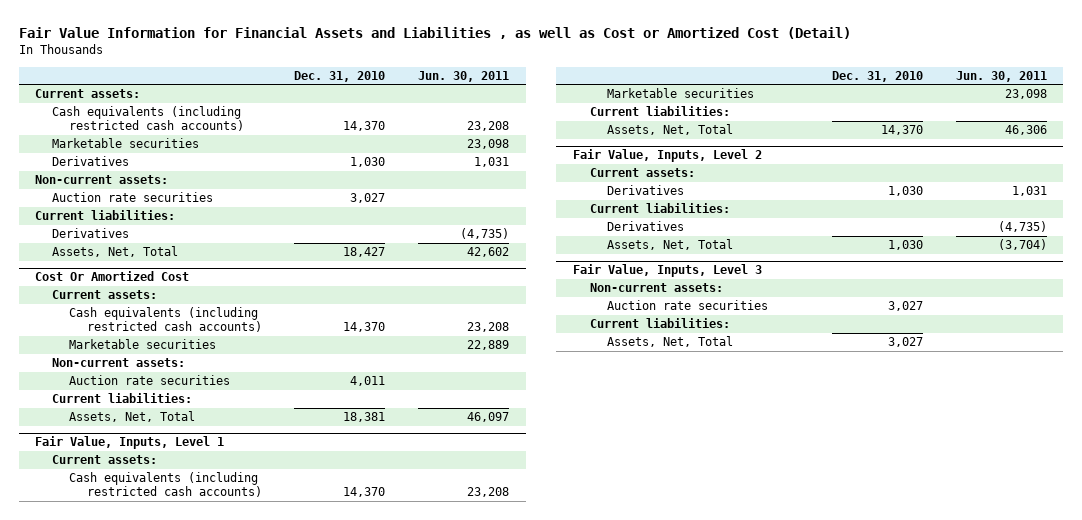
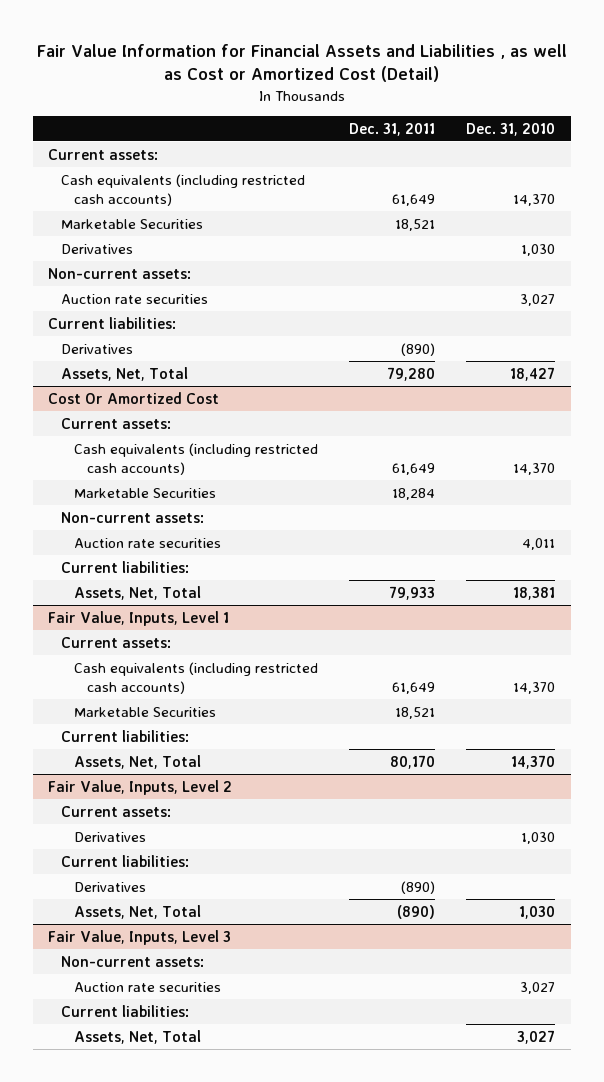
[418,70,510,82] Jun. 30, 2011 -> none
none -> [349,122,436,136] Dec. 31, 2011
[52,138,200,149] Marketable securities -> [61,218,204,229] Marketable Securities
[69,339,217,350] Marketable securities -> [74,487,217,498] Marketable Securities
[606,88,754,99] Marketable securities -> [74,706,217,717] Marketable Securities

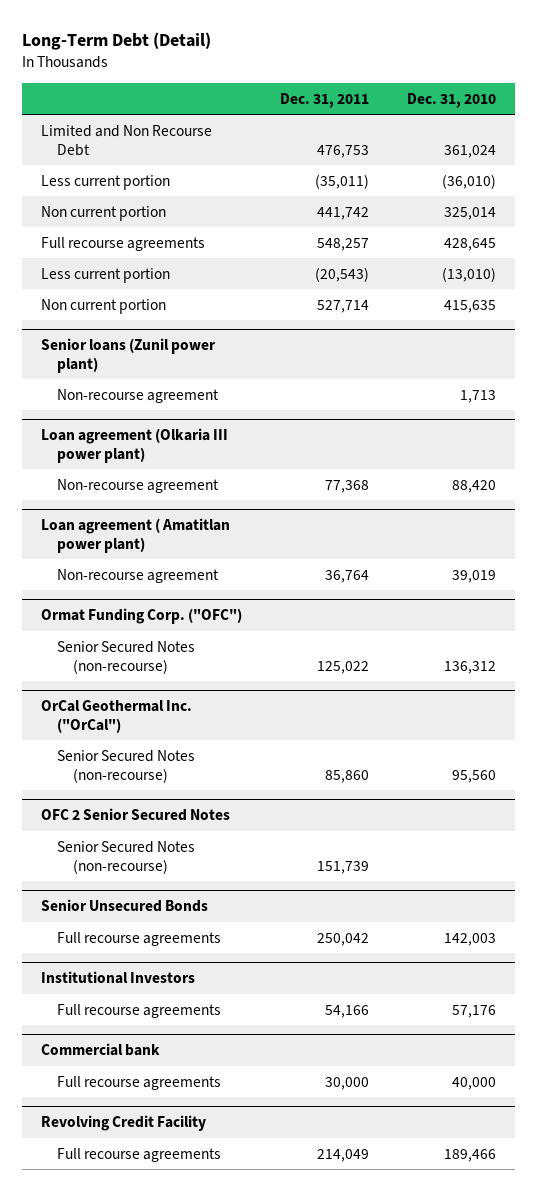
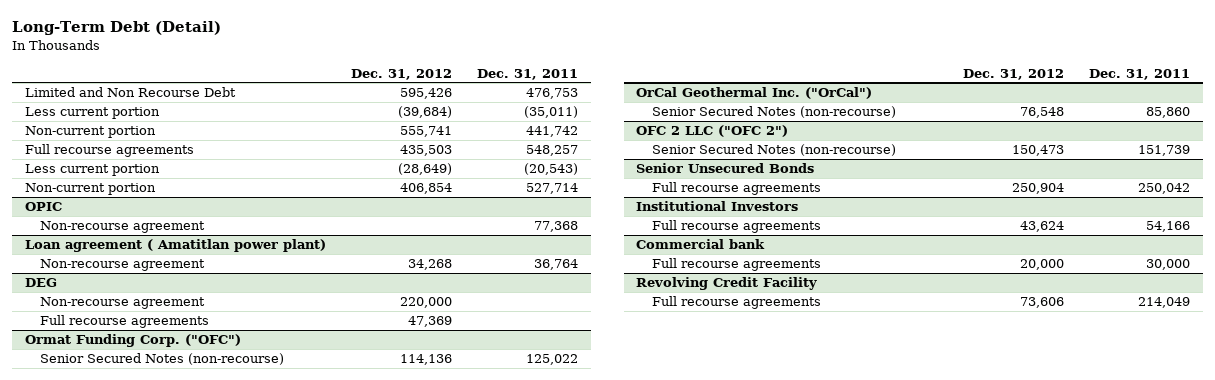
[407,92,497,108] Dec. 31, 2010 -> none
none -> [351,68,453,80] Dec. 31, 2012
[40,205,166,221] Non current portion -> [24,126,156,139] Non-current portion
[40,338,216,373] Senior loans (Zunil power plant) -> none
[57,388,220,403] Non-recourse agreement -> none
[40,428,228,463] Loan agreement (Olkaria III power plant) -> none
[40,298,166,314] Non current portion -> [24,183,156,196] Non-current portion
none -> [24,202,62,212] OPIC
none -> [24,278,57,288] DEG
none -> [40,297,206,310] Non-recourse agreement
none -> [40,315,210,329] Full recourse agreements
[40,808,230,822] OFC 2 Senior Secured Notes -> none
none -> [636,125,789,138] OFC 2 LLC ("OFC 2")

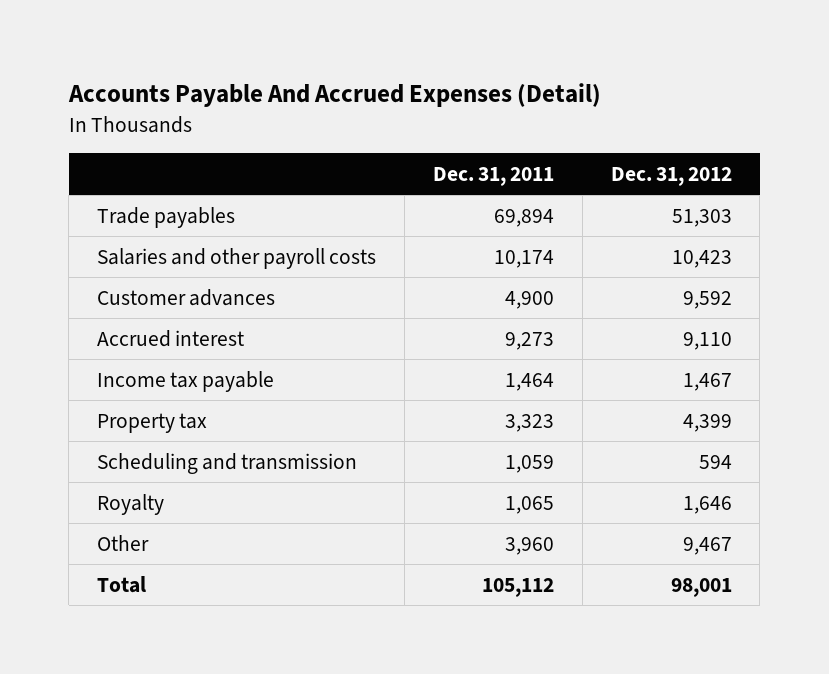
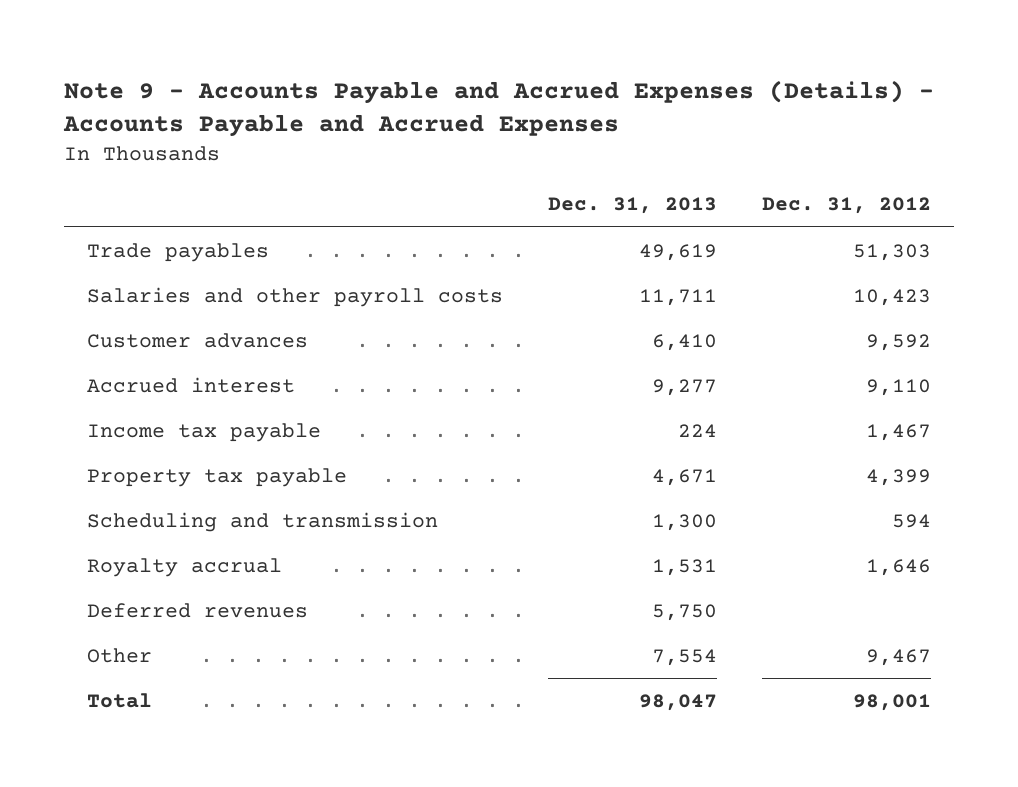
[67,83,601,108] Accounts Payable And Accrued Expenses (Detail) -> [63,79,935,138] Note 9 - Accounts Payable and Accrued Expenses (Details) - Accounts Payable and Accrued Expenses
[432,167,554,187] Dec. 31, 2011 -> none
none -> [548,197,718,215] Dec. 31, 2013
[97,412,208,433] Property tax -> [86,467,347,487] Property tax payable
[97,493,165,515] Royalty -> [86,557,282,577] Royalty accrual
none -> [86,602,308,618] Deferred revenues

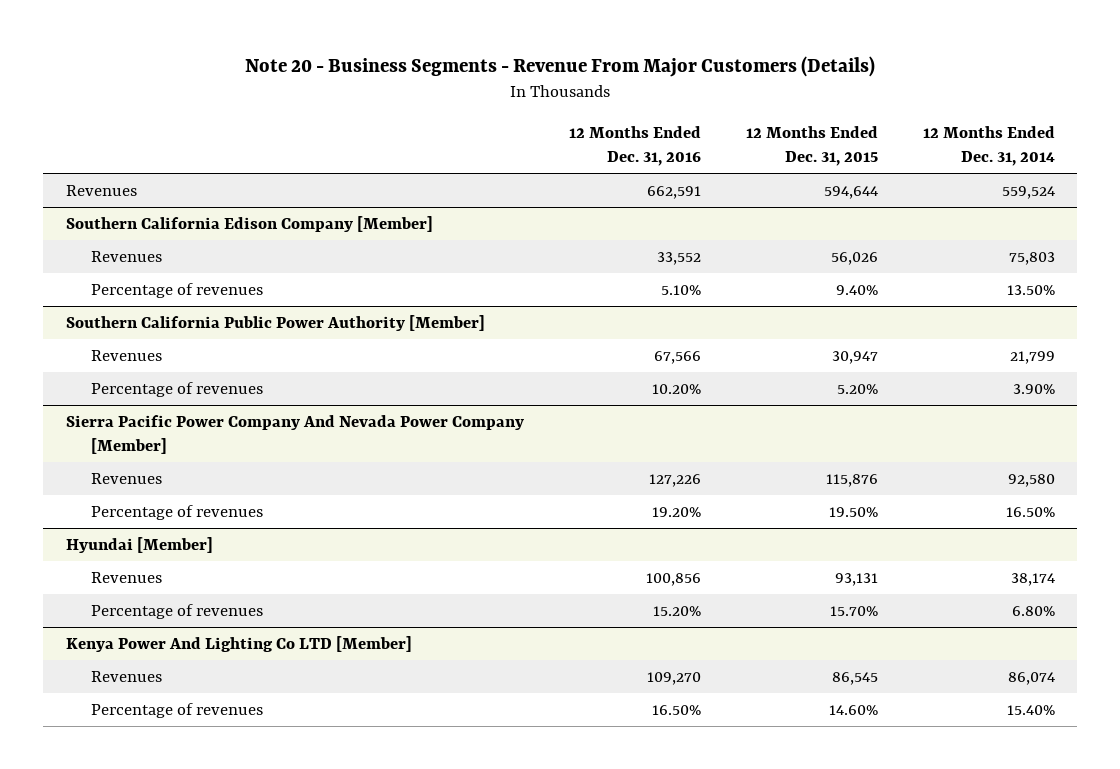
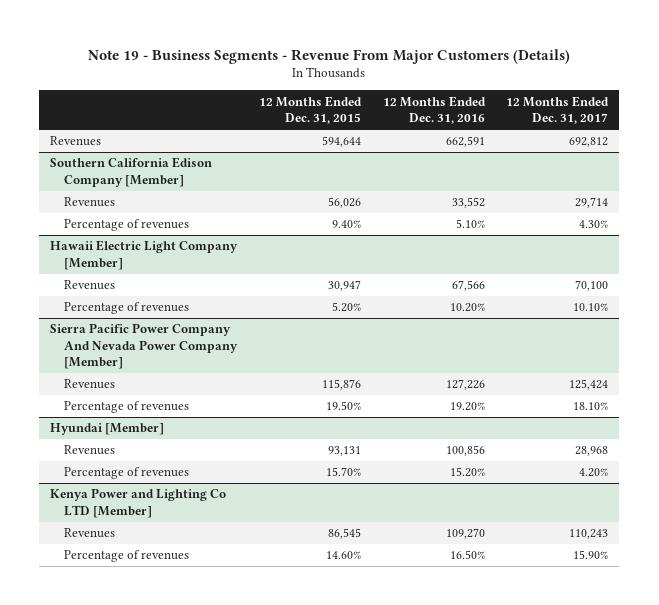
[245,55,876,77] Note 20 - Business Segments - Revenue From Major Customers (Details) -> [88,48,571,64] Note 19 - Business Segments - Revenue From Major Customers (Details)
[922,125,1055,166] 12 Months Ended Dec. 31, 2014 -> none
none -> [506,95,610,125] 12 Months Ended Dec. 31, 2017
[65,314,485,331] Southern California Public Power Authority [Member] -> none
none -> [50,240,239,270] Hawaii Electric Light Company [Member]
[65,635,412,652] Kenya Power And Lighting Co LTD [Member] -> [50,488,227,518] Kenya Power and Lighting Co LTD [Member]

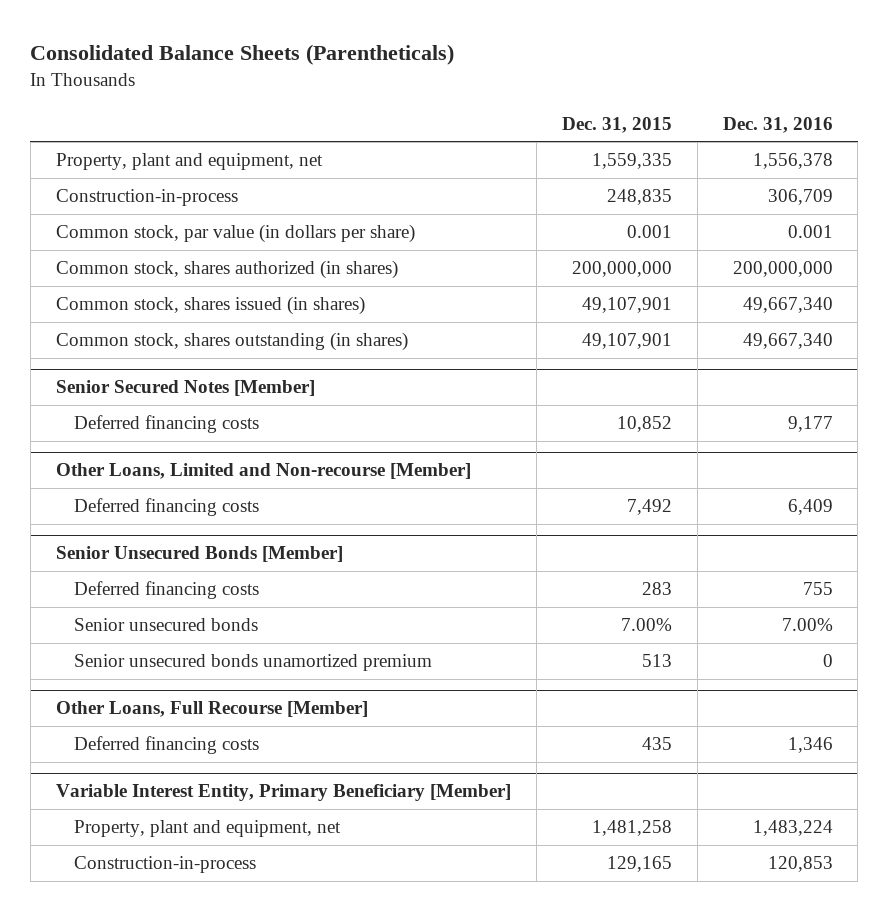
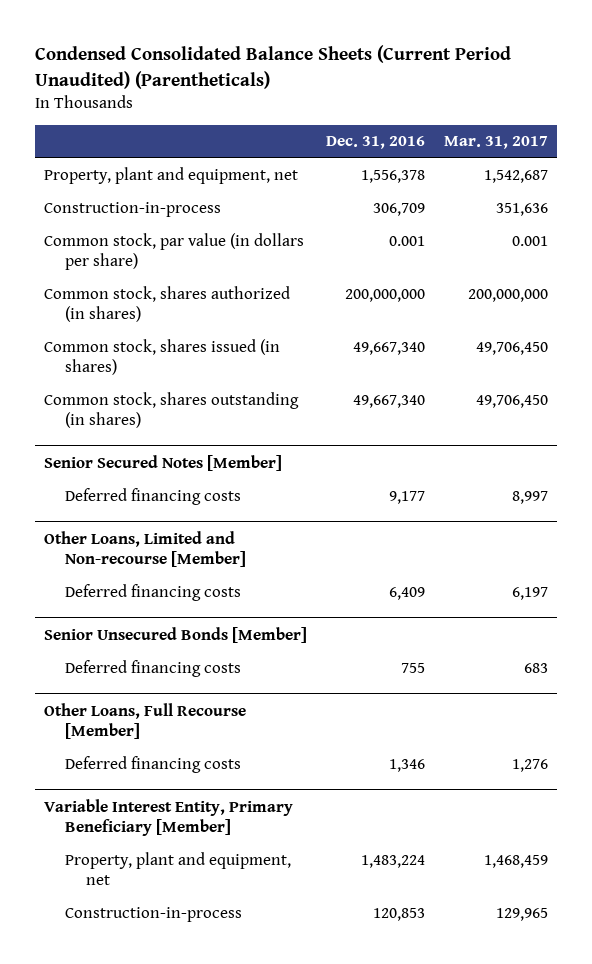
[30,44,455,66] Consolidated Balance Sheets (Parentheticals) -> [34,45,511,89] Condensed Consolidated Balance Sheets (Current Period Unaudited) (Parentheticals)
[561,116,672,133] Dec. 31, 2015 -> none
none -> [443,136,548,150] Mar. 31, 2017
[74,618,259,632] Senior unsecured bonds -> none
[74,654,433,672] Senior unsecured bonds unamortized premium -> none

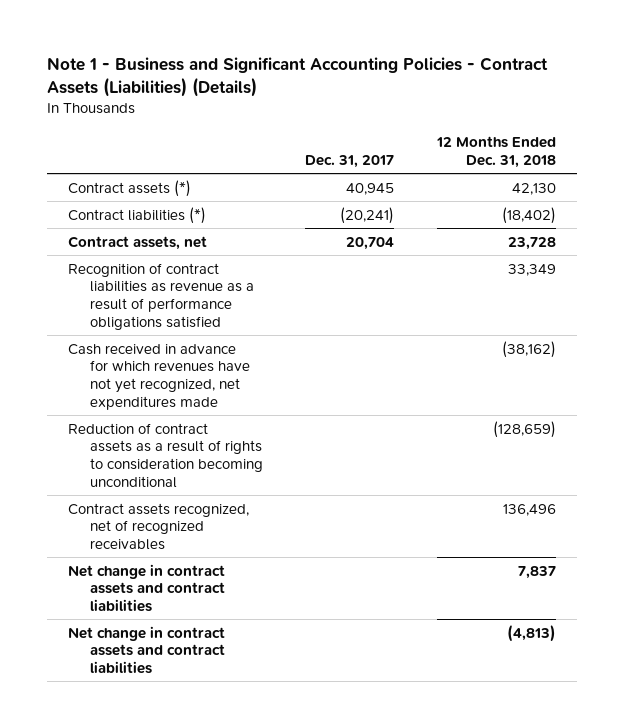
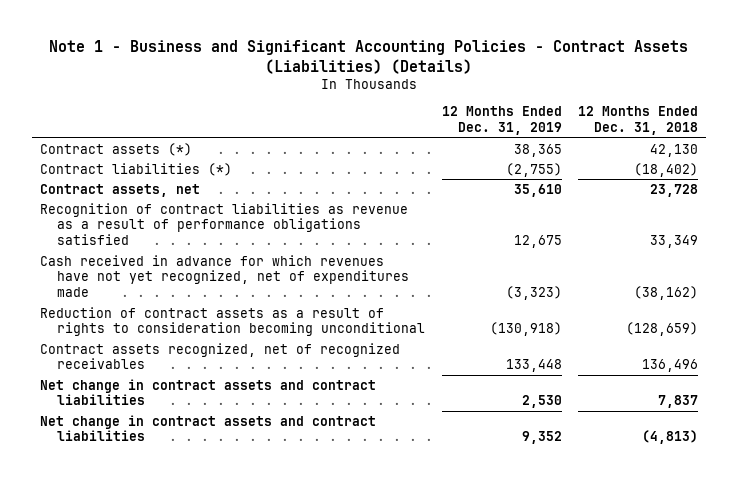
[305,154,395,168] Dec. 31, 2017 -> none
none -> [441,106,562,136] 12 Months Ended Dec. 31, 2019
[67,343,251,410] Cash received in advance for which revenues have not yet recognized, net expenditures made -> [40,254,410,298] Cash received in advance for which revenues have not yet recognized, net of expenditures made

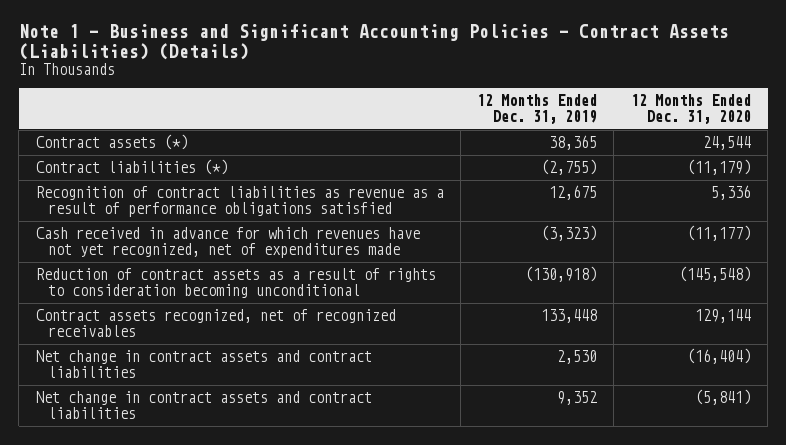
[577,106,698,136] 12 Months Ended Dec. 31, 2018 -> none
none -> [630,94,751,125] 12 Months Ended Dec. 31, 2020
[40,183,201,197] Contract assets, net -> none

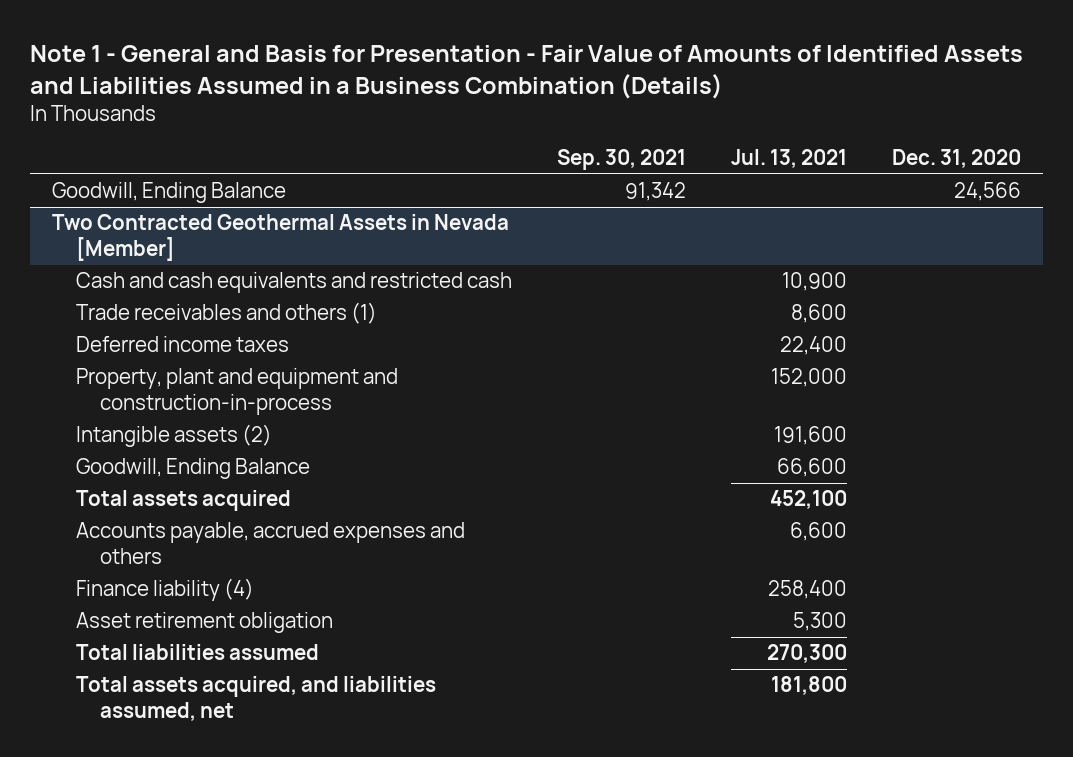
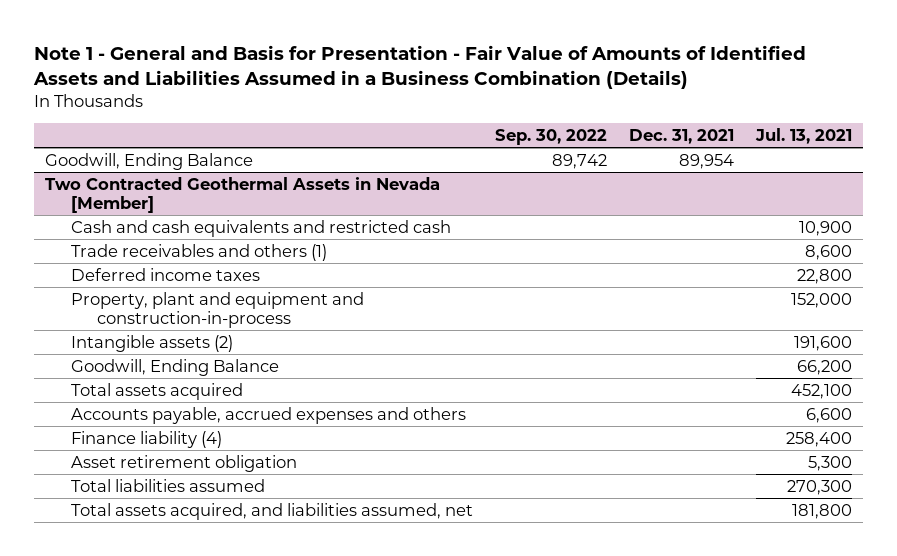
[557,149,687,171] Sep. 30, 2021 -> none
[891,149,1021,169] Dec. 31, 2020 -> none
none -> [495,128,608,145] Sep. 30, 2022
none -> [629,128,735,144] Dec. 31, 2021
[779,336,847,356] 22,400 -> [796,268,852,284] 22,800
[776,458,847,478] 66,600 -> [796,359,852,375] 66,200

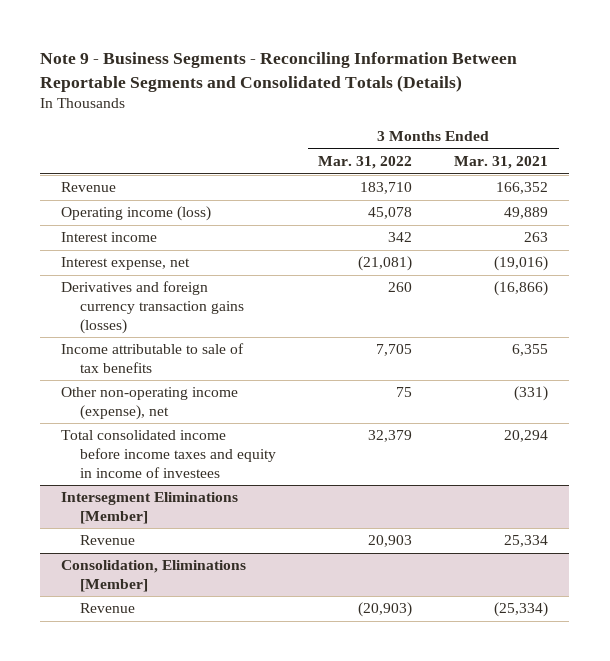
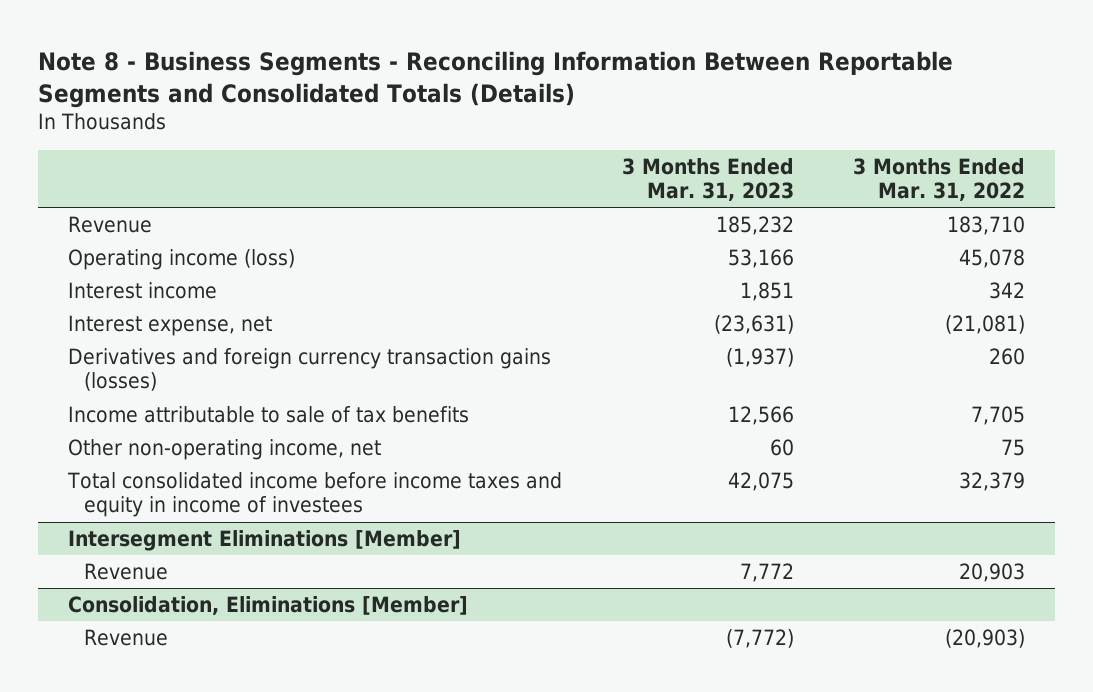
[40,52,518,92] Note 9 - Business Segments - Reconciling Information Between Reportable Segments and Consolidated Totals (Details) -> [38,50,954,108] Note 8 - Business Segments - Reconciling Information Between Reportable Segments and Consolidated Totals (Details)
[454,156,549,170] Mar. 31, 2021 -> none
none -> [621,158,794,202] 3 Months Ended Mar. 31, 2023
[61,387,239,421] Other non-operating income (expense), net -> [68,439,382,461] Other non-operating income, net

